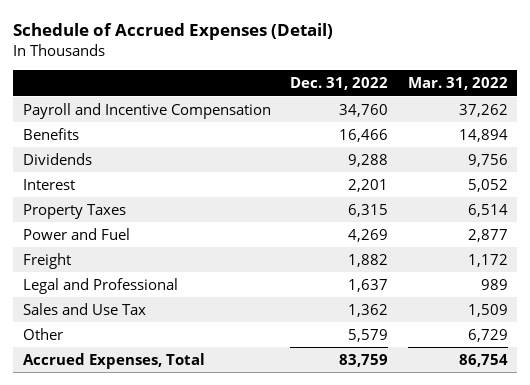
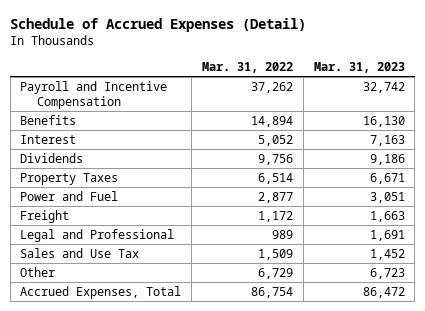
[290,77,389,91] Dec. 31, 2022 -> none
none -> [313,62,405,74] Mar. 31, 2023
[22,152,92,165] Dividends -> [20,152,84,163] Dividends

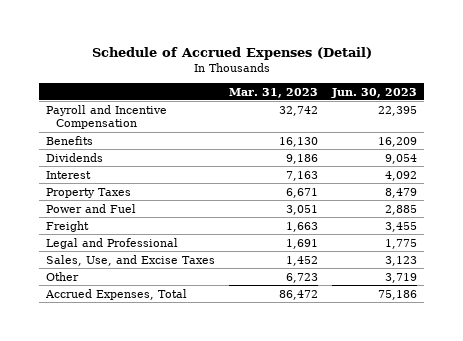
[201,62,293,74] Mar. 31, 2022 -> none
none -> [331,87,418,98] Jun. 30, 2023
[20,134,77,144] Interest -> [46,170,92,179] Interest
[20,247,140,258] Sales and Use Tax -> [46,254,216,266] Sales, Use, and Excise Taxes

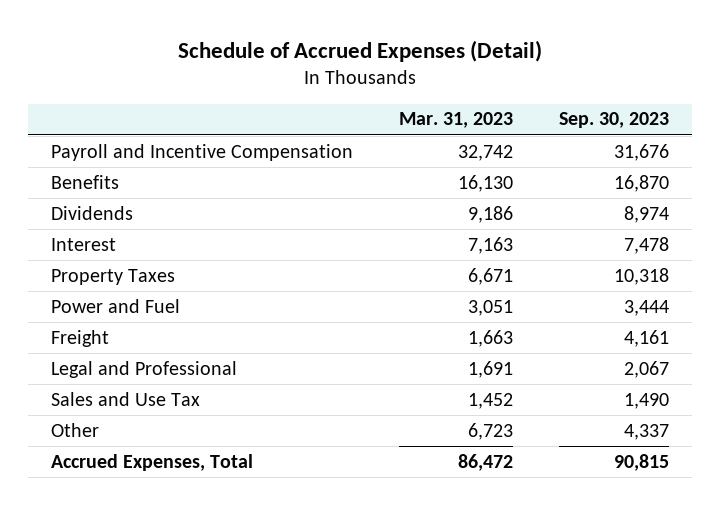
[331,87,418,98] Jun. 30, 2023 -> none
none -> [558,112,669,129] Sep. 30, 2023
[46,254,216,266] Sales, Use, and Excise Taxes -> [50,391,200,406] Sales and Use Tax

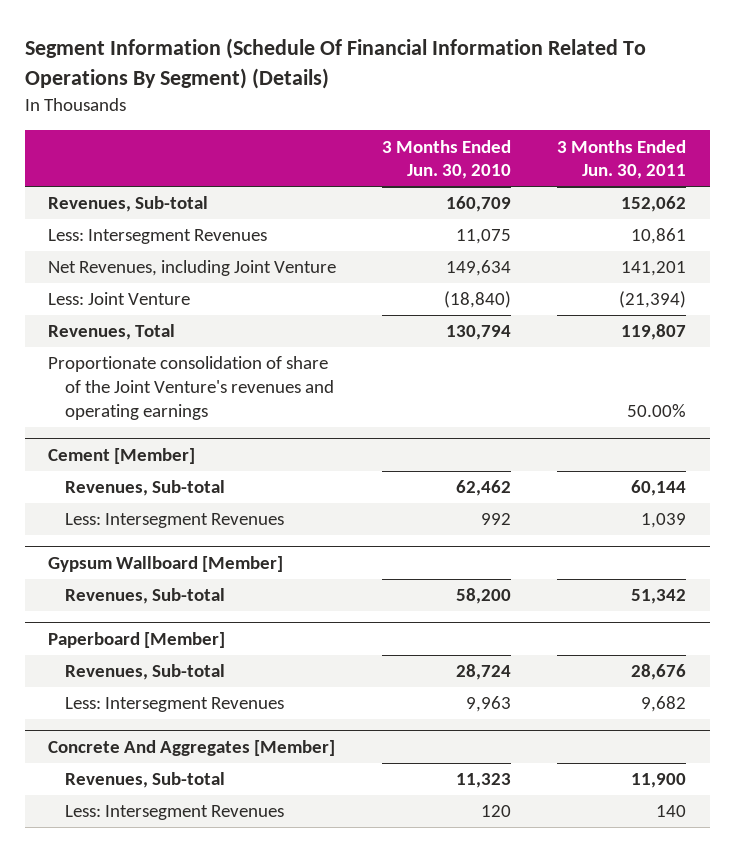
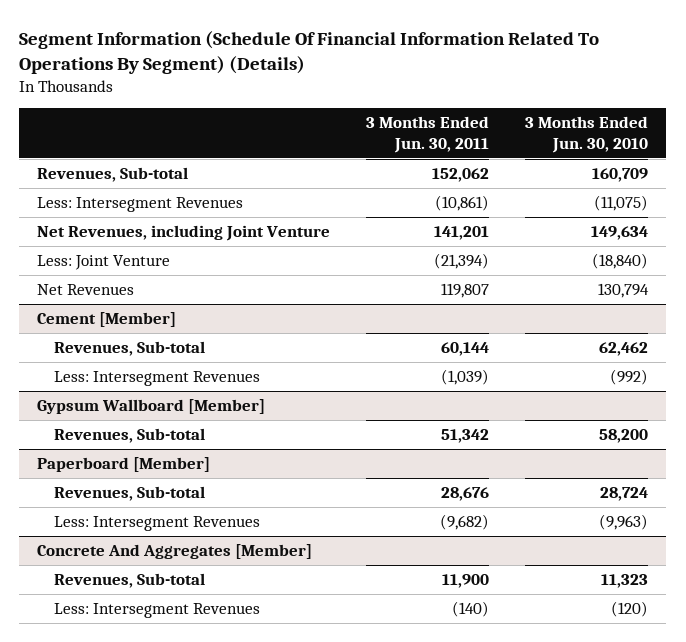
[456,229,512,245] 11,075 -> [594,195,649,212] (11,075)
[631,228,687,245] 10,861 -> [435,195,490,212] (10,861)
[48,356,335,420] Proportionate consolidation of share of the Joint Venture's revenues and operating earnings -> none
[48,324,176,341] Revenues, Total -> [37,284,135,296] Net Revenues
[481,513,512,526] 992 -> [610,369,649,386] (992)
[641,513,687,529] 1,039 -> [441,369,490,386] (1,039)
[466,696,512,713] 9,963 -> [599,514,649,531] (9,963)
[641,696,687,713] 9,682 -> [440,514,490,531] (9,682)
[481,805,512,818] 120 -> [611,601,649,618] (120)
[656,805,687,818] 140 -> [452,601,490,618] (140)

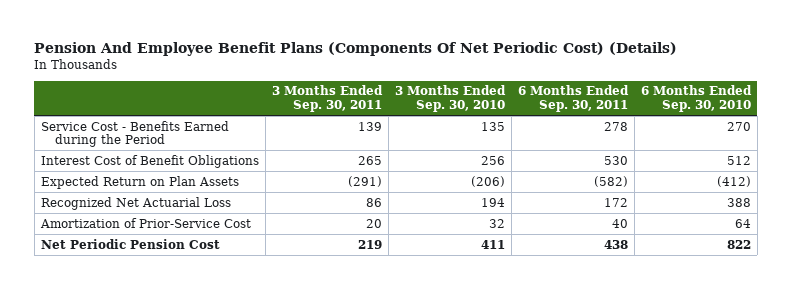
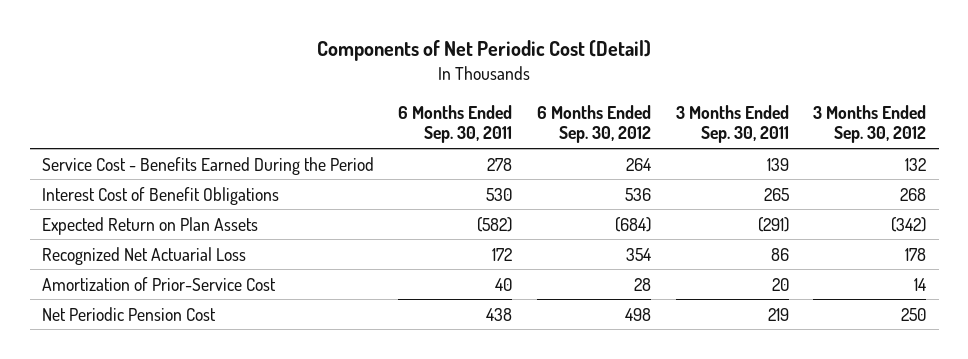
[34,41,678,56] Pension And Employee Benefit Plans (Components Of Net Periodic Cost) (Details) -> [317,40,652,62] Components of Net Periodic Cost (Detail)
[394,85,506,113] 3 Months Ended Sep. 30, 2010 -> none
[640,85,752,113] 6 Months Ended Sep. 30, 2010 -> none
none -> [537,104,652,144] 6 Months Ended Sep. 30, 2012
none -> [813,104,927,144] 3 Months Ended Sep. 30, 2012
[40,120,229,148] Service Cost - Benefits Earned during the Period -> [41,156,374,175] Service Cost - Benefits Earned During the Period

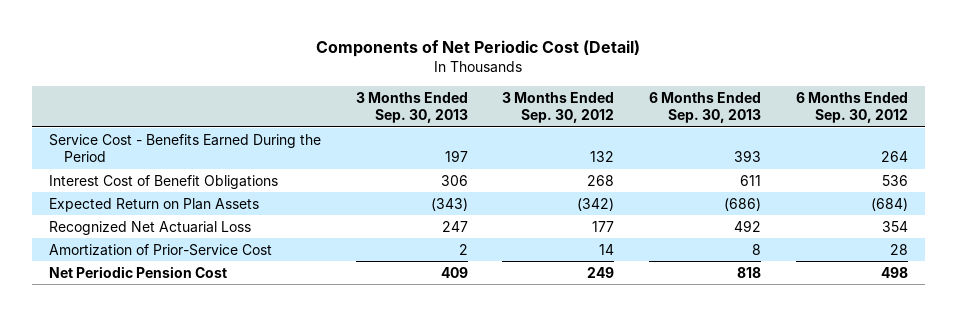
[398,104,513,144] 6 Months Ended Sep. 30, 2011 -> none
[675,104,789,144] 3 Months Ended Sep. 30, 2011 -> none
none -> [355,91,468,124] 3 Months Ended Sep. 30, 2013
none -> [648,91,761,124] 6 Months Ended Sep. 30, 2013
[905,247,927,261] 178 -> [592,220,615,232] 177
[901,307,927,321] 250 -> [587,266,615,278] 249

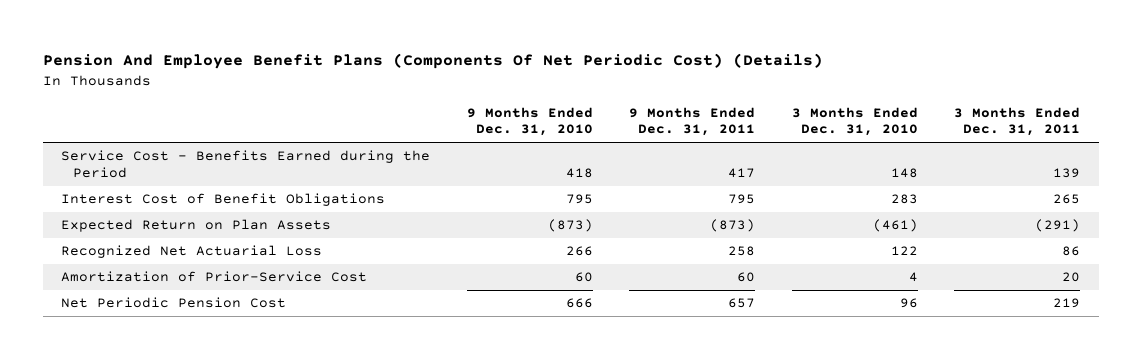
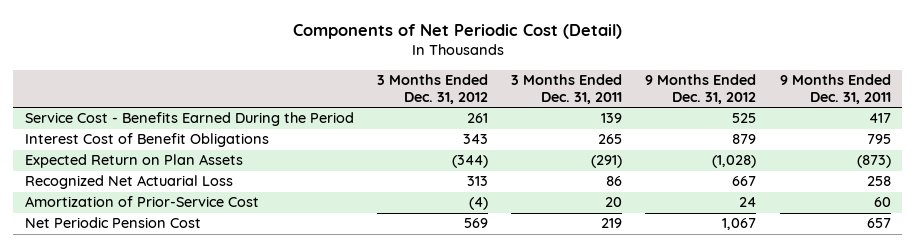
[42,53,823,70] Pension And Employee Benefit Plans (Components Of Net Periodic Cost) (Details) -> [292,23,622,39] Components of Net Periodic Cost (Detail)
[466,106,593,137] 9 Months Ended Dec. 31, 2010 -> none
[791,106,918,137] 3 Months Ended Dec. 31, 2010 -> none
none -> [376,73,488,105] 3 Months Ended Dec. 31, 2012
none -> [645,73,757,105] 9 Months Ended Dec. 31, 2012
[61,150,431,179] Service Cost - Benefits Earned during the Period -> [24,112,354,127] Service Cost - Benefits Earned During the Period

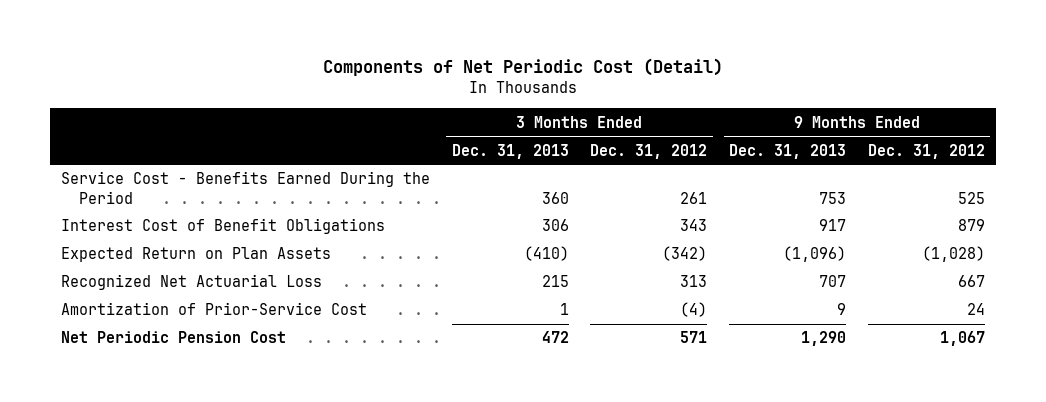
[511,73,623,105] 3 Months Ended Dec. 31, 2011 -> none
[779,73,891,105] 9 Months Ended Dec. 31, 2011 -> none
none -> [451,143,569,159] Dec. 31, 2013
none -> [729,143,847,159] Dec. 31, 2013
[451,155,488,169] (344) -> [662,246,708,262] (342)
[463,218,488,229] 569 -> [680,331,708,344] 571

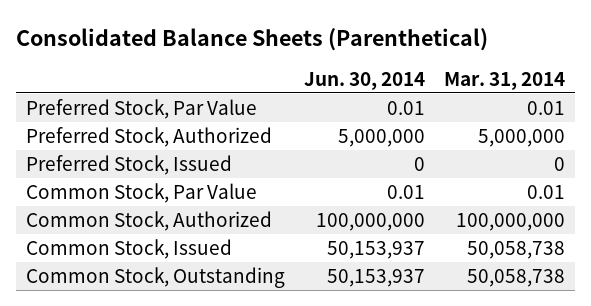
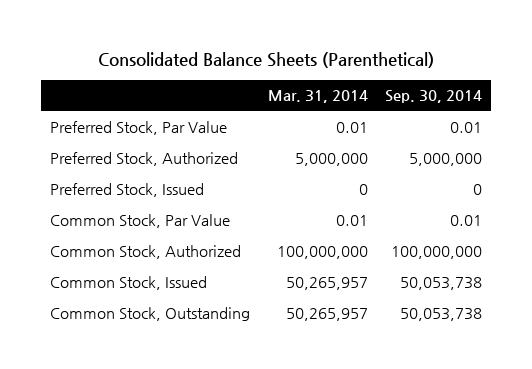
[303,71,425,90] Jun. 30, 2014 -> none
none -> [385,90,483,104] Sep. 30, 2014
[466,241,565,260] 50,058,738 -> [285,276,368,290] 50,265,957
[466,269,565,288] 50,058,738 -> [285,307,368,321] 50,265,957

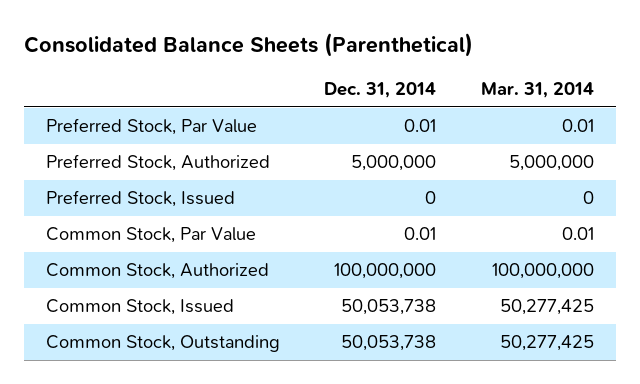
[385,90,483,104] Sep. 30, 2014 -> none
none -> [324,82,437,99] Dec. 31, 2014
[285,276,368,290] 50,265,957 -> [500,299,595,316] 50,277,425
[285,307,368,321] 50,265,957 -> [500,335,595,352] 50,277,425

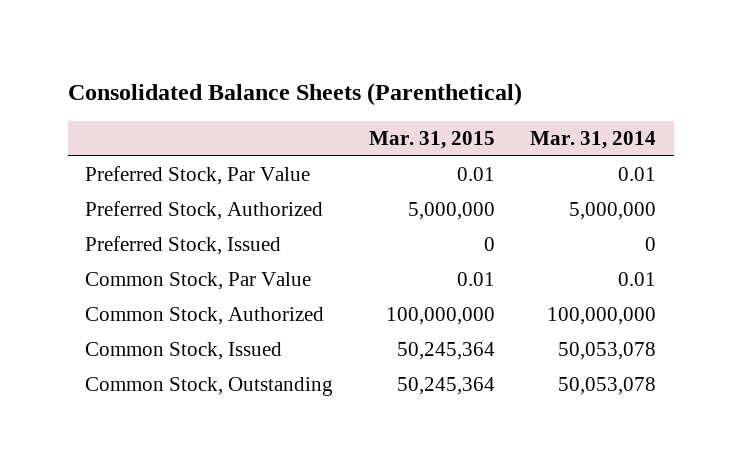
[324,82,437,99] Dec. 31, 2014 -> none
none -> [368,131,495,150] Mar. 31, 2015
[500,299,595,316] 50,277,425 -> [558,342,657,361] 50,053,078
[500,335,595,352] 50,277,425 -> [558,377,657,396] 50,053,078

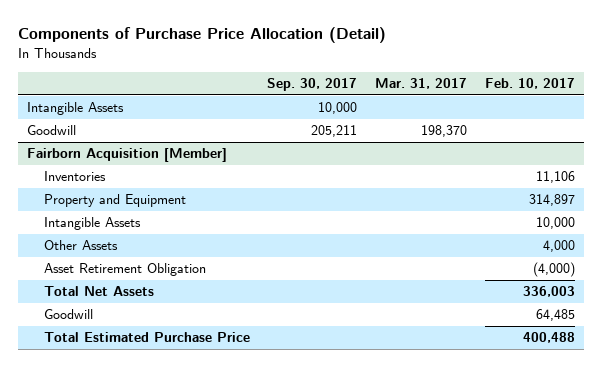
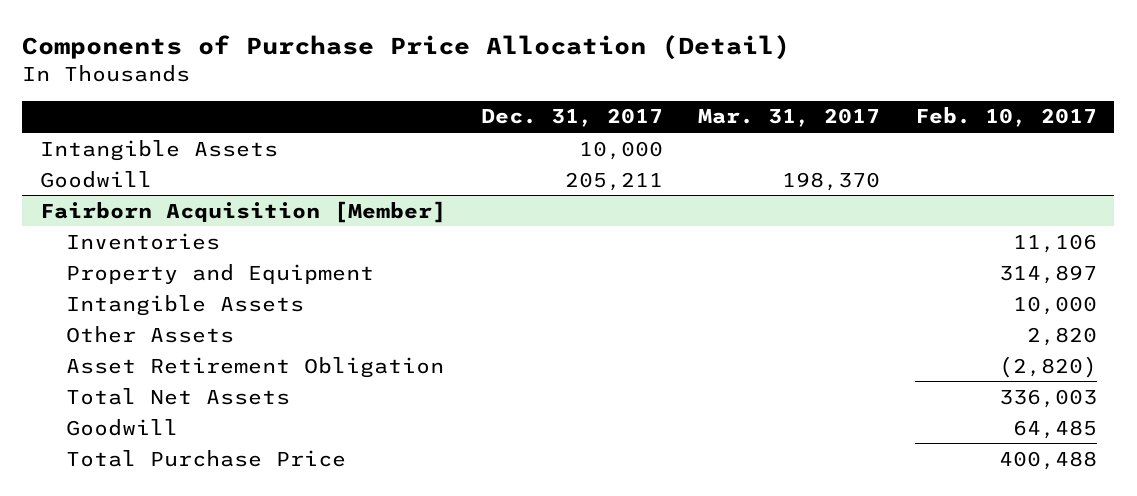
[267,77,358,91] Sep. 30, 2017 -> none
none -> [480,108,663,128] Dec. 31, 2017
[542,240,575,253] 4,000 -> [1026,326,1097,346] 2,820
[532,262,575,278] (4,000) -> [998,355,1097,378] (2,820)
[43,332,250,343] Total Estimated Purchase Price -> [65,449,346,467] Total Purchase Price

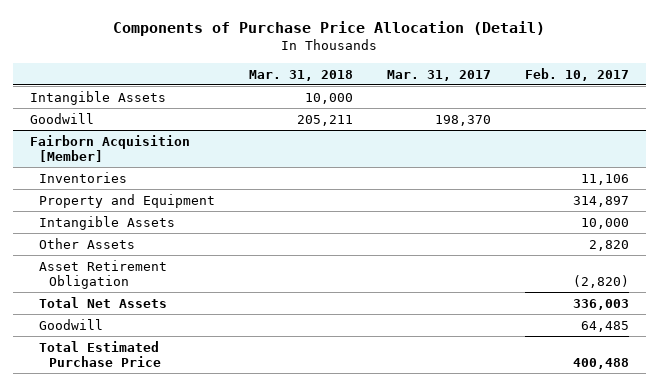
[480,108,663,128] Dec. 31, 2017 -> none
none -> [249,69,354,81] Mar. 31, 2018
[65,449,346,467] Total Purchase Price -> [39,340,161,368] Total Estimated Purchase Price

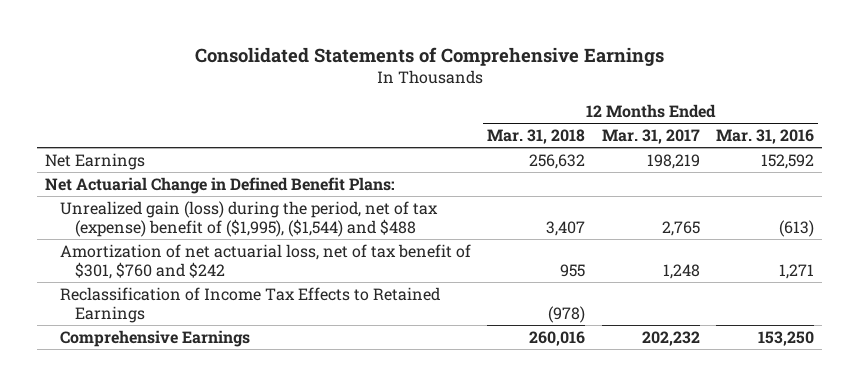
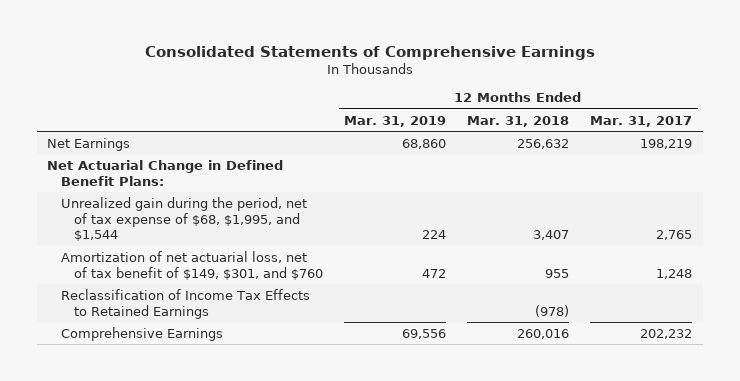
[716,129,815,145] Mar. 31, 2016 -> none
none -> [343,115,446,127] Mar. 31, 2019
[60,200,439,237] Unrealized gain (loss) during the period, net of tax (expense) benefit of ($1,995), ($1,544) and $488 -> [60,196,307,242] Unrealized gain during the period, net of tax expense of $68, $1,995, and $1,544
[60,243,472,279] Amortization of net actuarial loss, net of tax benefit of $301, $760 and $242 -> [60,250,323,280] Amortization of net actuarial loss, net of tax benefit of $149, $301, and $760

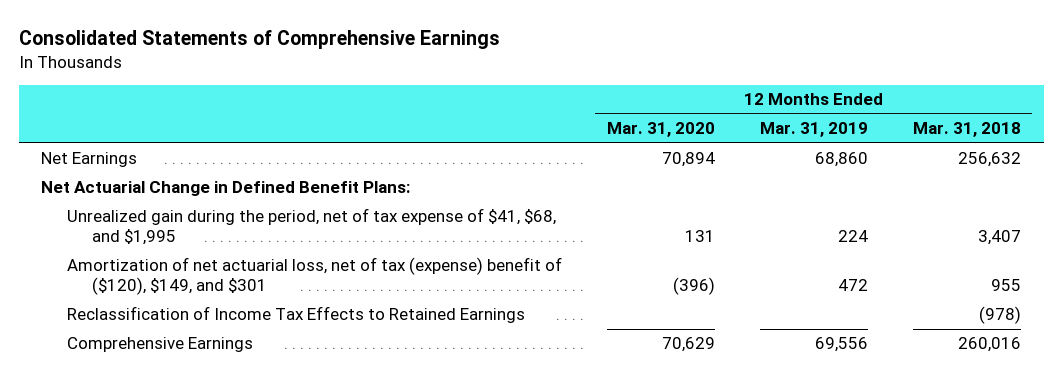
[590,115,693,127] Mar. 31, 2017 -> none
none -> [606,122,715,138] Mar. 31, 2020
[60,196,307,242] Unrealized gain during the period, net of tax expense of $68, $1,995, and $1,544 -> [66,208,556,246] Unrealized gain during the period, net of tax expense of $41, $68, and $1,995
[60,250,323,280] Amortization of net actuarial loss, net of tax benefit of $149, $301, and $760 -> [66,257,562,296] Amortization of net actuarial loss, net of tax (expense) benefit of ($120), $149, and $301

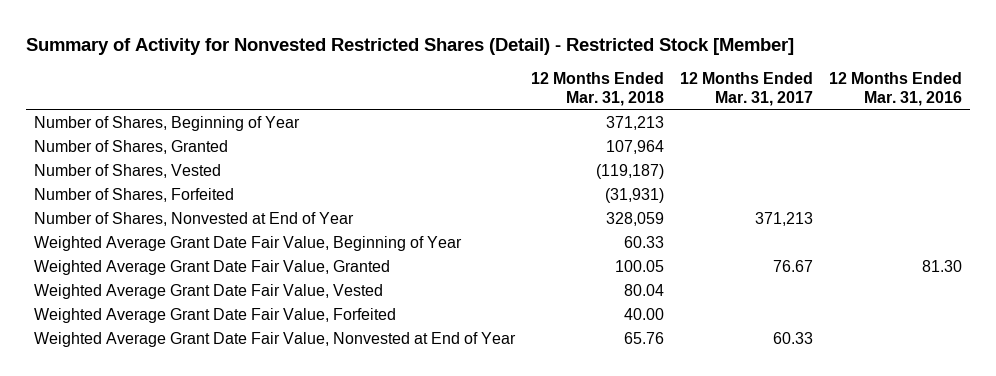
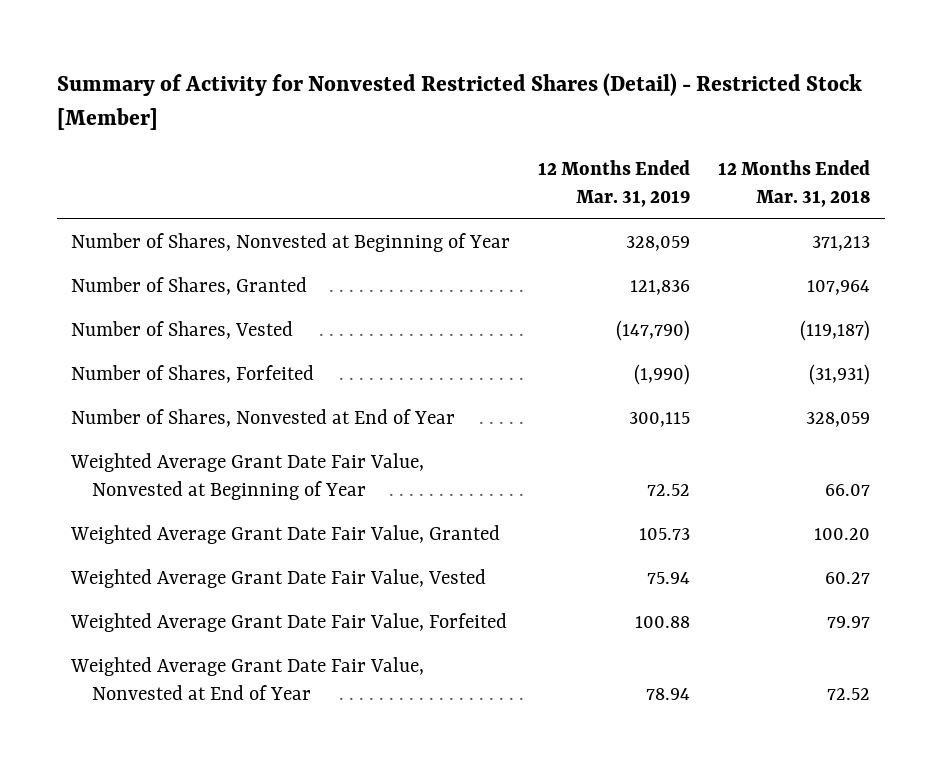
[680,72,814,106] 12 Months Ended Mar. 31, 2017 -> none
[829,72,963,106] 12 Months Ended Mar. 31, 2016 -> none
none -> [538,159,691,207] 12 Months Ended Mar. 31, 2019
[33,115,300,131] Number of Shares, Beginning of Year -> [70,233,510,253] Number of Shares, Nonvested at Beginning of Year
[33,235,462,251] Weighted Average Grant Date Fair Value, Beginning of Year -> [69,453,424,501] Weighted Average Grant Date Fair Value, Nonvested at Beginning of Year
[623,235,664,248] 60.33 -> [825,484,871,497] 66.07
[614,259,664,272] 100.05 -> [814,528,871,541] 100.20
[623,283,664,296] 80.04 -> [825,572,871,585] 60.27
[623,307,664,320] 40.00 -> [827,616,871,629] 79.97
[623,331,664,344] 65.76 -> [827,688,871,701] 72.52

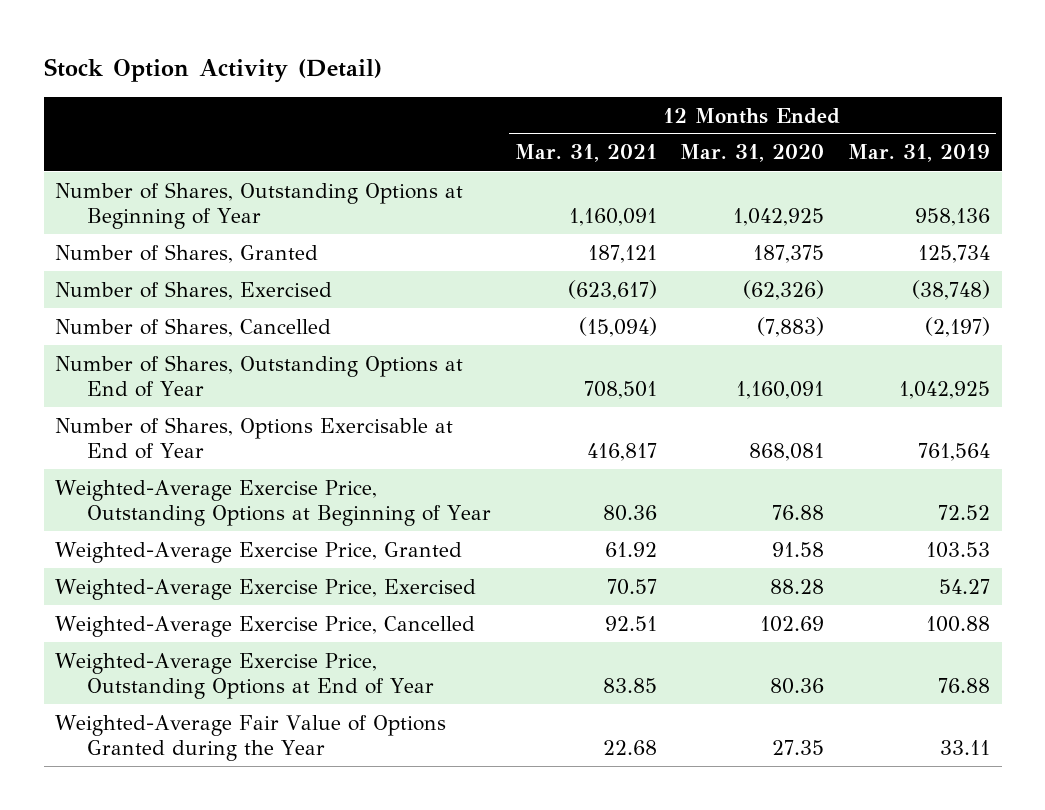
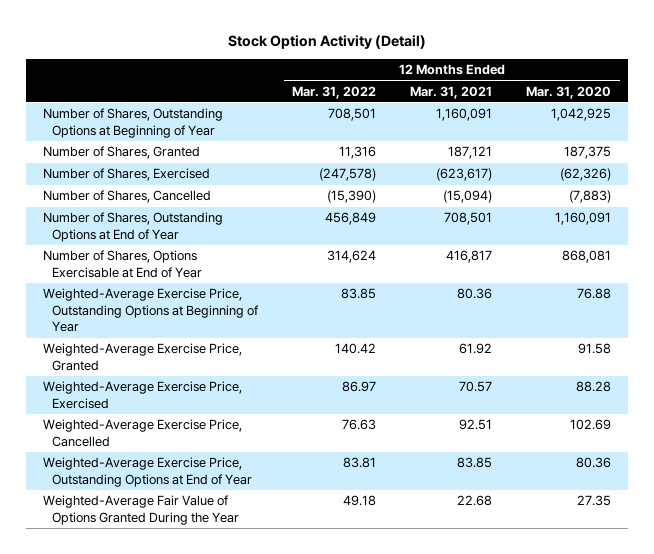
[847,144,990,163] Mar. 31, 2019 -> none
none -> [292,85,377,99] Mar. 31, 2022
[55,714,447,761] Weighted-Average Fair Value of Options Granted during the Year -> [43,495,240,525] Weighted-Average Fair Value of Options Granted During the Year

